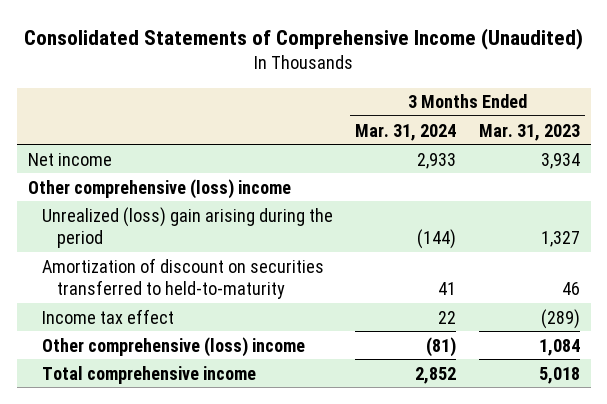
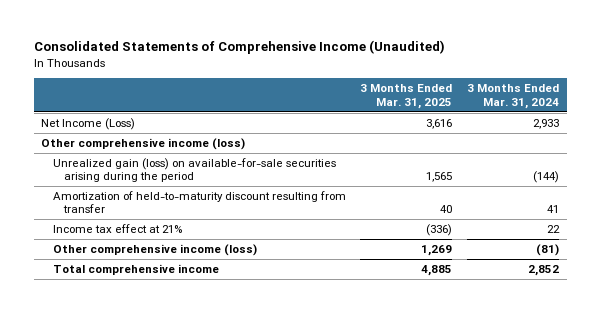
[478,123,580,141] Mar. 31, 2023 -> none
none -> [360,84,453,109] 3 Months Ended Mar. 31, 2025
[27,152,112,166] Net income -> [40,117,135,130] Net Income (Loss)
[27,178,291,199] Other comprehensive (loss) income -> [40,137,245,150] Other comprehensive income (loss)
[42,206,334,248] Unrealized (loss) gain arising during the period -> [52,157,336,183] Unrealized gain (loss) on available-for-sale securities arising during the period
[42,257,325,299] Amortization of discount on securities transferred to held-to-maturity -> [52,190,346,214] Amortization of held-to-maturity discount resulting from transfer
[42,308,175,324] Income tax effect -> [52,223,182,233] Income tax effect at 21%
[42,336,306,357] Other comprehensive (loss) income -> [52,243,257,256] Other comprehensive income (loss)

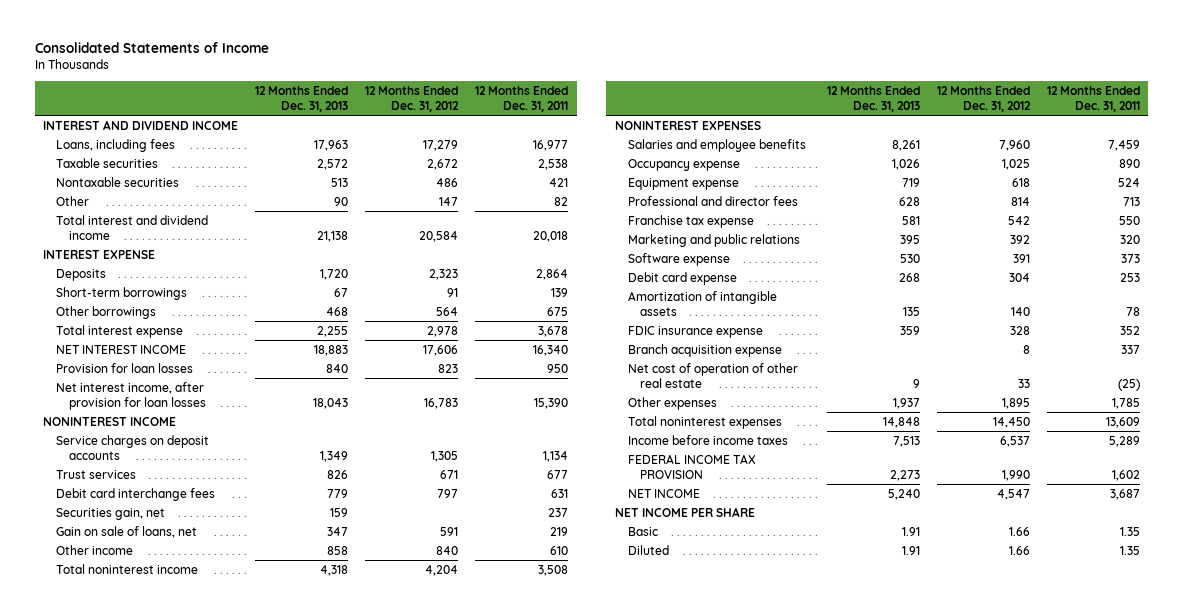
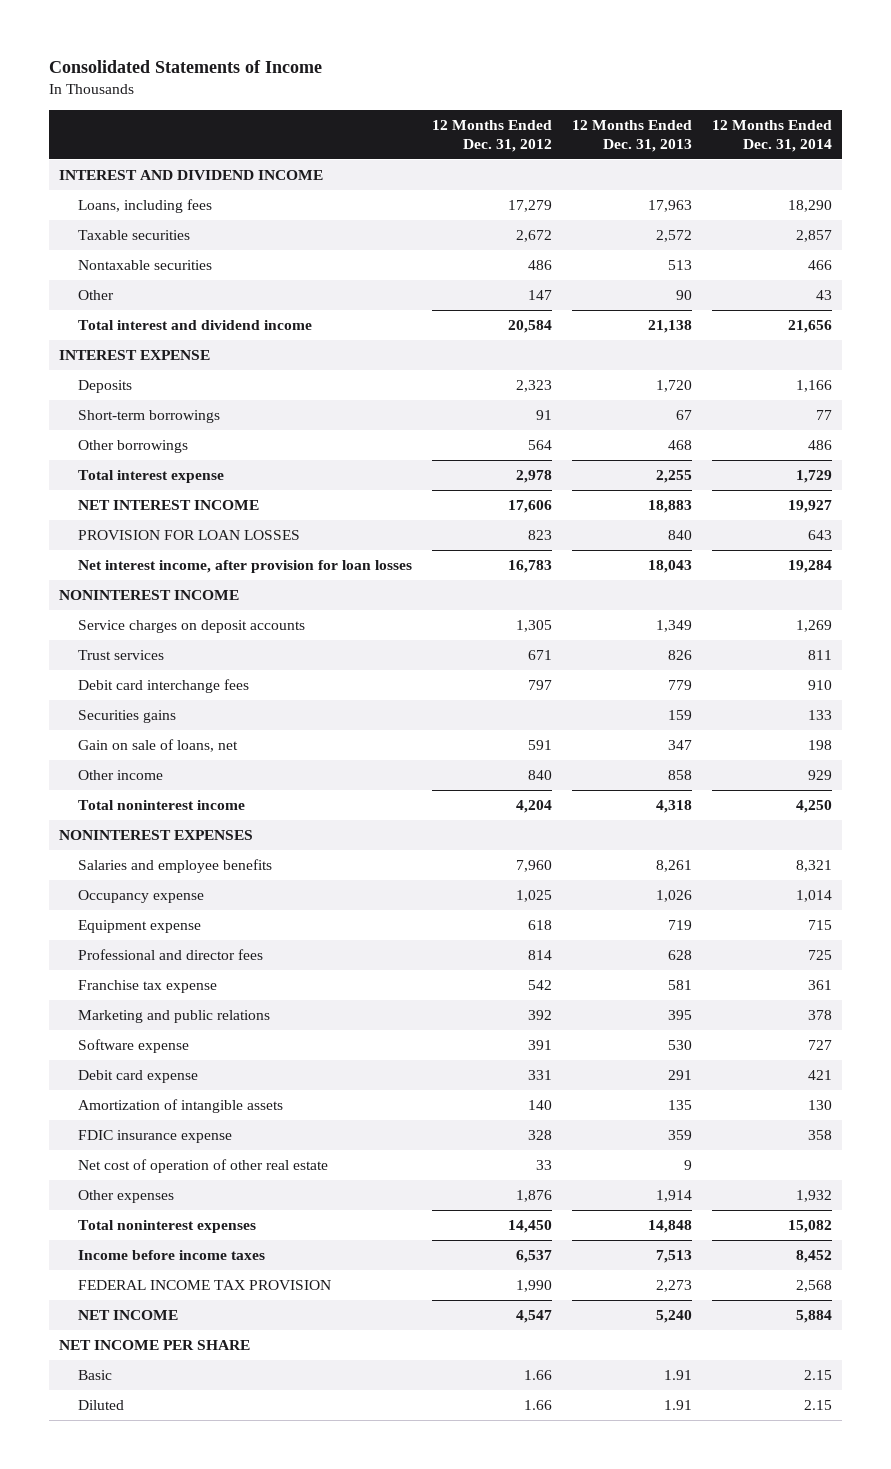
[475,85,569,112] 12 Months Ended Dec. 31, 2011 -> none
none -> [712,120,833,152] 12 Months Ended Dec. 31, 2014
[55,362,193,373] Provision for loan losses -> [77,530,300,541] PROVISION FOR LOAN LOSSES
[55,507,165,520] Securities gain, net -> [77,710,176,724] Securities gains
[898,272,920,282] 268 -> [667,1070,692,1081] 291
[1008,272,1030,282] 304 -> [527,1070,552,1081] 331
[627,343,782,357] Branch acquisition expense -> none
[892,397,920,409] 1,937 -> [655,1190,692,1203] 1,914
[1001,397,1030,409] 1,895 -> [515,1190,552,1203] 1,876

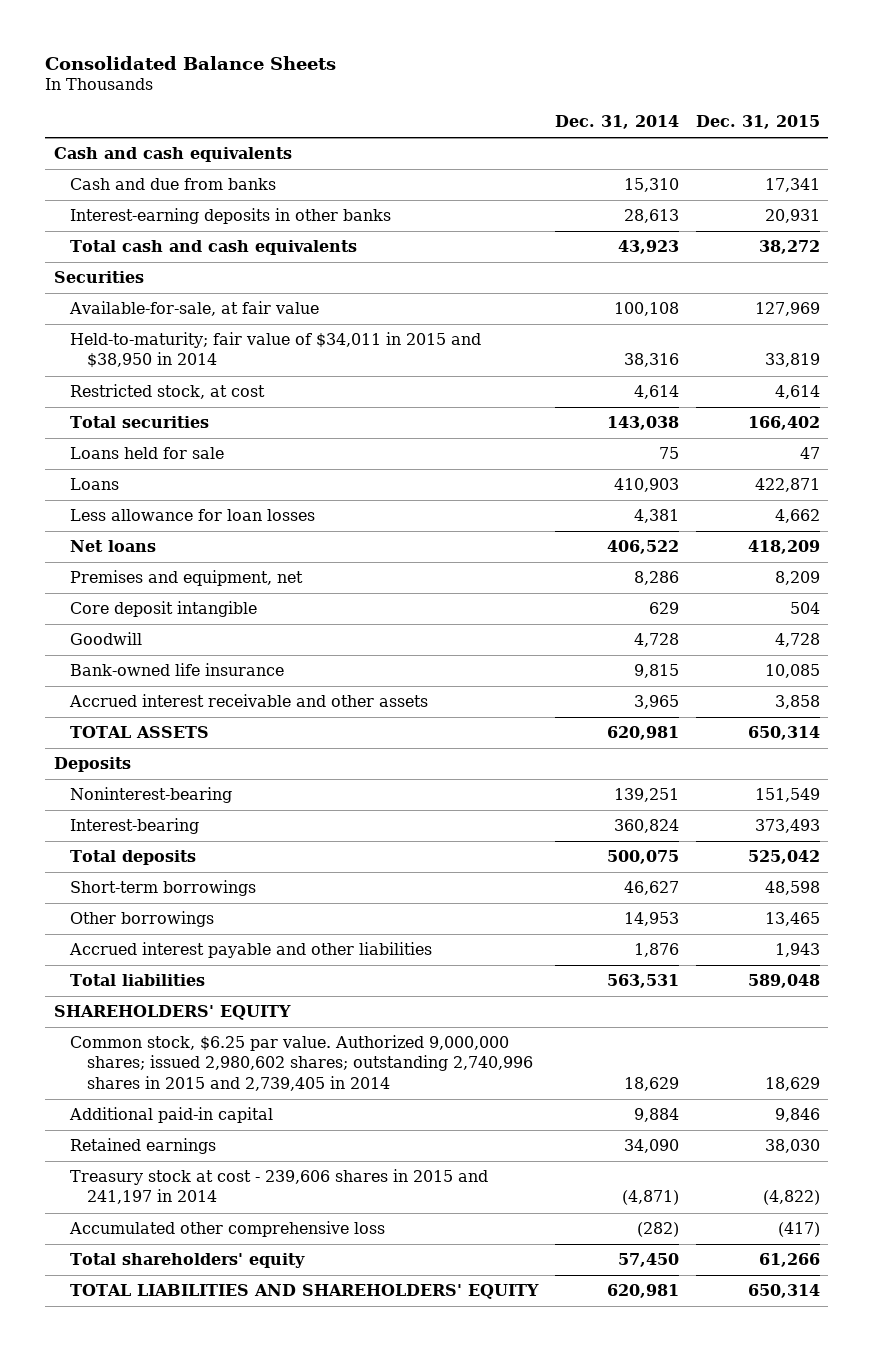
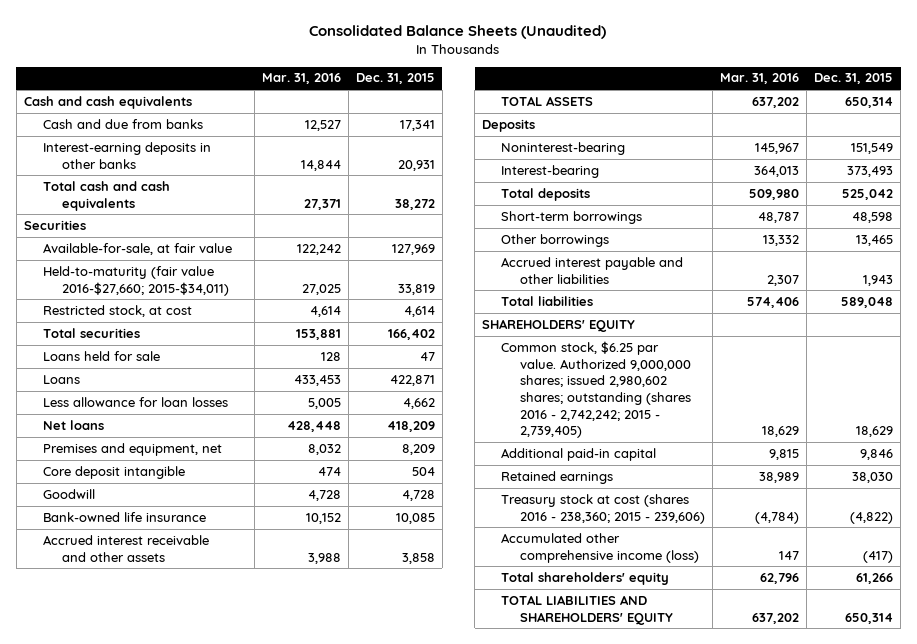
[45,55,337,70] Consolidated Balance Sheets -> [309,25,607,40] Consolidated Balance Sheets (Unaudited)
[554,115,679,130] Dec. 31, 2014 -> none
none -> [261,73,341,85] Mar. 31, 2016
[70,332,482,369] Held-to-maturity; fair value of $34,011 in 2015 and $38,950 in 2014 -> [42,265,229,296] Held-to-maturity (fair value 2016-$27,660; 2015-$34,011)
[70,1035,533,1091] Common stock, $6.25 par value. Authorized 9,000,000 shares; issued 2,980,602 shares; outstanding 2,740,996 shares in 2015 and 2,739,405 in 2014 -> [501,340,692,439] Common stock, $6.25 par value. Authorized 9,000,000 shares; issued 2,980,602 shares; outstanding (shares 2016 - 2,742,242; 2015 - 2,739,405)
[70,1169,489,1205] Treasury stock at cost - 239,606 shares in 2015 and 241,197 in 2014 -> [501,493,706,524] Treasury stock at cost (shares 2016 - 238,360; 2015 - 239,606)
[69,1221,386,1238] Accumulated other comprehensive loss -> [501,532,700,563] Accumulated other comprehensive income (loss)

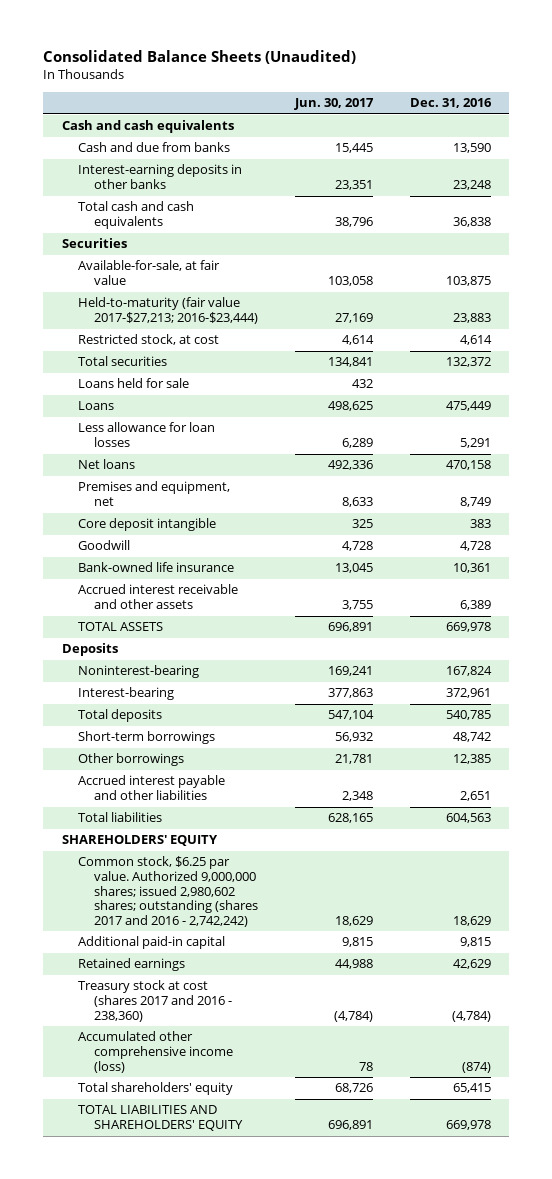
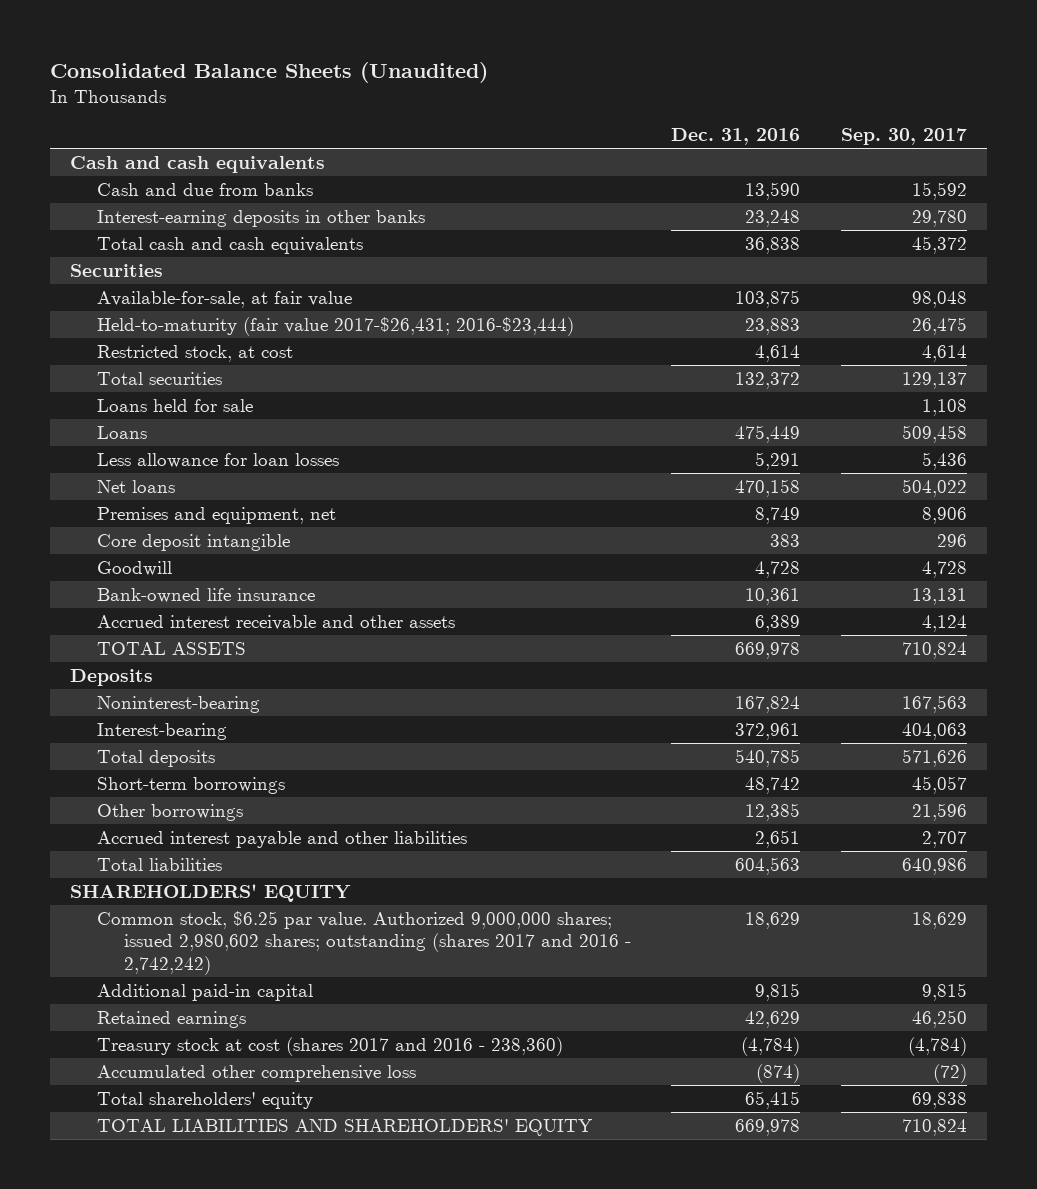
[294,97,375,110] Jun. 30, 2017 -> none
none -> [840,128,967,146] Sep. 30, 2017
[77,297,259,324] Held-to-maturity (fair value 2017-$27,213; 2016-$23,444) -> [97,316,575,336] Held-to-maturity (fair value 2017-$26,431; 2016-$23,444)
[77,1031,234,1073] Accumulated other comprehensive income (loss) -> [97,1064,417,1082] Accumulated other comprehensive loss

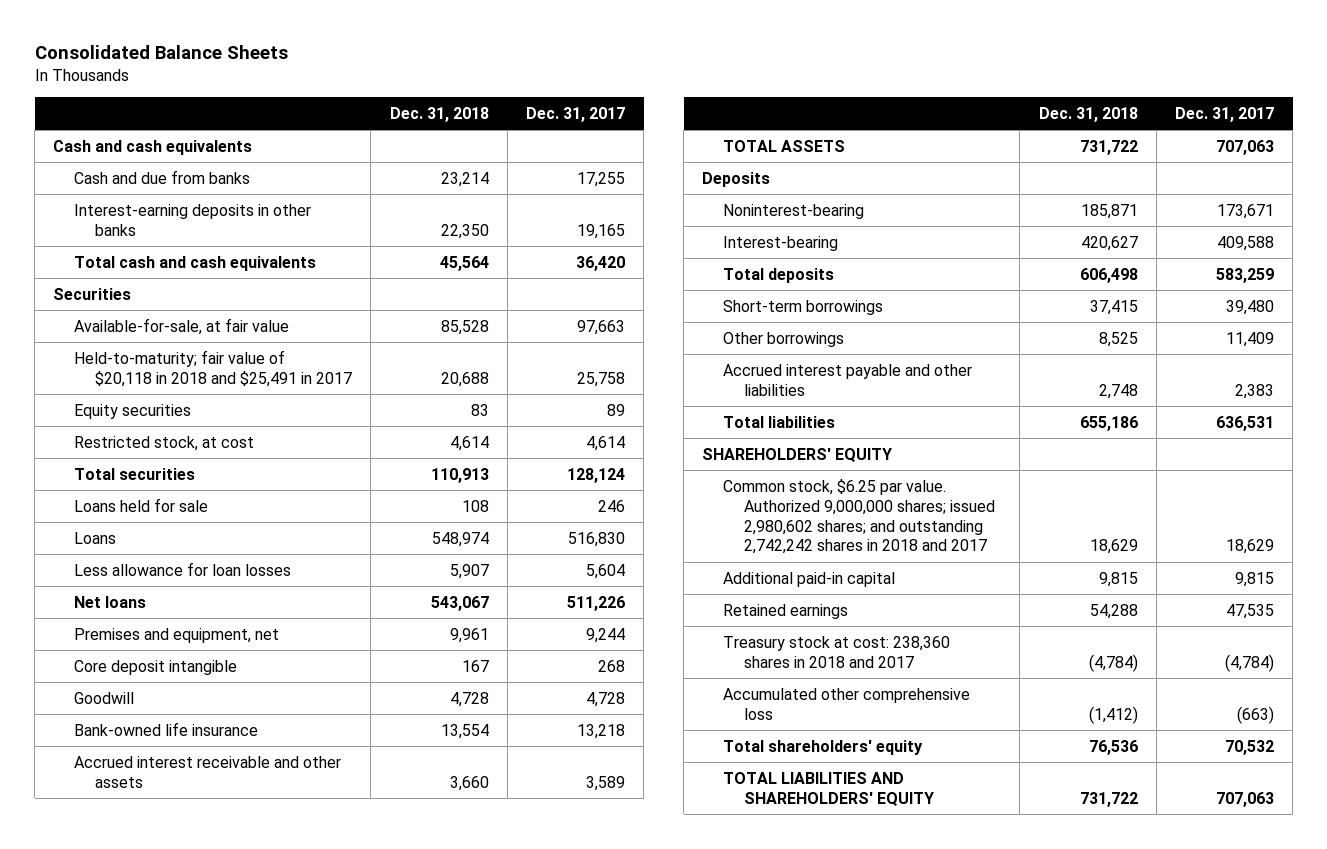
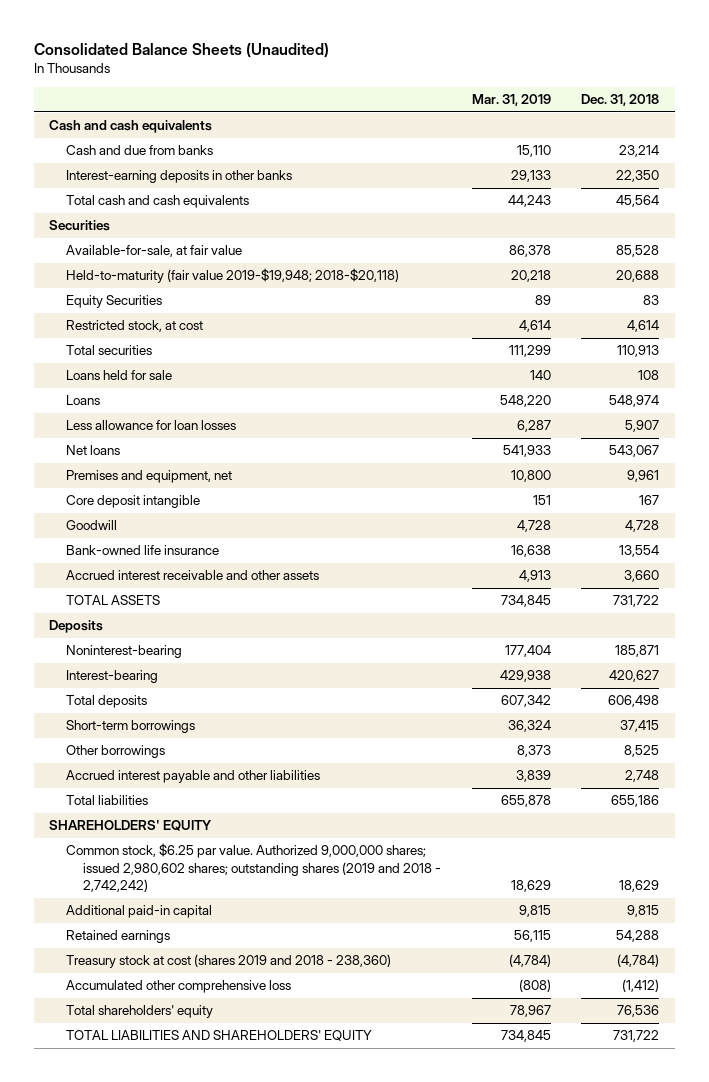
[34,45,288,60] Consolidated Balance Sheets -> [34,43,330,59] Consolidated Balance Sheets (Unaudited)
[526,106,626,122] Dec. 31, 2017 -> none
none -> [471,94,551,107] Mar. 31, 2019
[74,349,353,387] Held-to-maturity; fair value of $20,118 in 2018 and $25,491 in 2017 -> [66,268,400,284] Held-to-maturity (fair value 2019-$19,948; 2018-$20,118)
[74,403,192,419] Equity securities -> [66,295,163,309] Equity Securities
[723,478,996,555] Common stock, $6.25 par value. Authorized 9,000,000 shares; issued 2,980,602 shares; and outstanding 2,742,242 shares in 2018 and 2017 -> [66,843,442,892] Common stock, $6.25 par value. Authorized 9,000,000 shares; issued 2,980,602 shares; outstanding shares (2019 and 2018 - 2,742,242)
[723,635,951,668] Treasury stock at cost: 238,360 shares in 2018 and 2017 -> [66,954,392,969] Treasury stock at cost (shares 2019 and 2018 - 238,360)

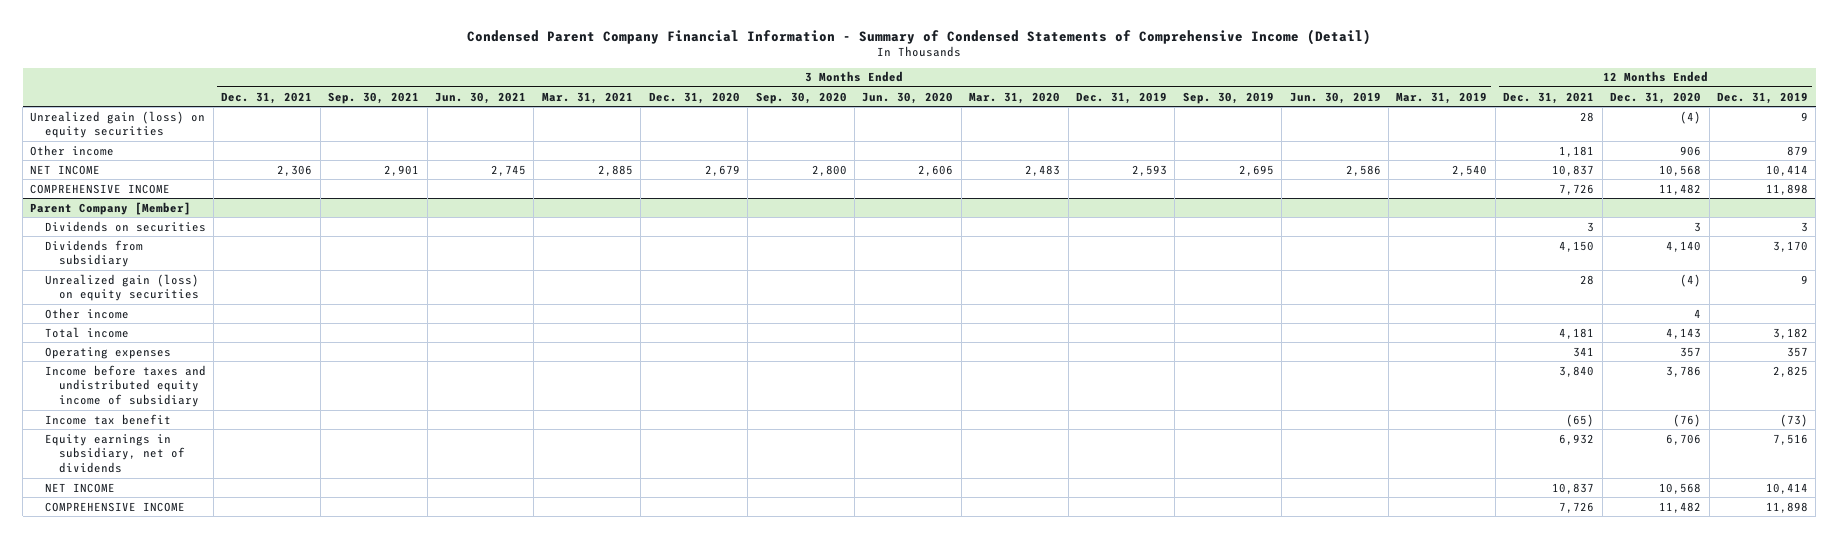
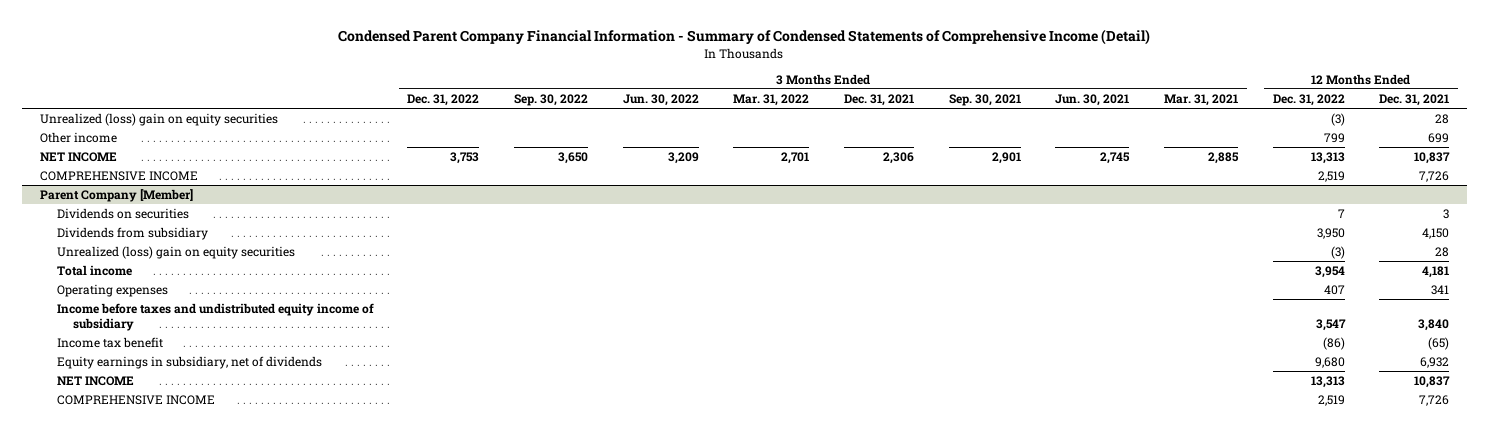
[648,91,740,104] Dec. 31, 2020 -> none
[755,91,847,104] Sep. 30, 2020 -> none
[862,91,954,104] Jun. 30, 2020 -> none
[969,91,1061,104] Mar. 31, 2020 -> none
[1076,91,1168,104] Dec. 31, 2019 -> none
[1182,91,1274,104] Sep. 30, 2019 -> none
[1289,91,1381,104] Jun. 30, 2019 -> none
[1396,91,1488,104] Mar. 31, 2019 -> none
[1610,91,1702,104] Dec. 31, 2020 -> none
[1716,91,1808,104] Dec. 31, 2019 -> none
none -> [407,93,480,106] Dec. 31, 2022
none -> [513,93,588,106] Sep. 30, 2022
none -> [622,93,699,106] Jun. 30, 2022
none -> [733,93,810,106] Mar. 31, 2022
none -> [1272,93,1345,106] Dec. 31, 2022
[30,110,206,139] Unrealized gain (loss) on equity securities -> [39,112,278,126] Unrealized (loss) gain on equity securities
[1559,145,1595,157] 1,181 -> [1428,132,1450,143] 699
[44,307,129,319] Other income -> none
[44,273,199,302] Unrealized gain (loss) on equity securities -> [56,245,295,259] Unrealized (loss) gain on equity securities

